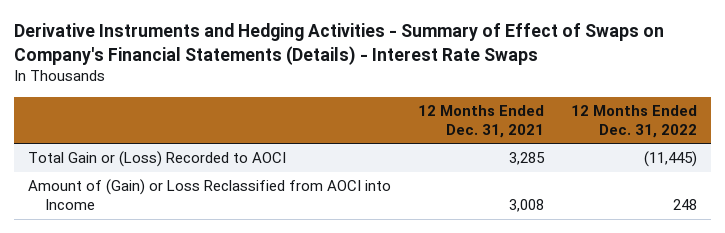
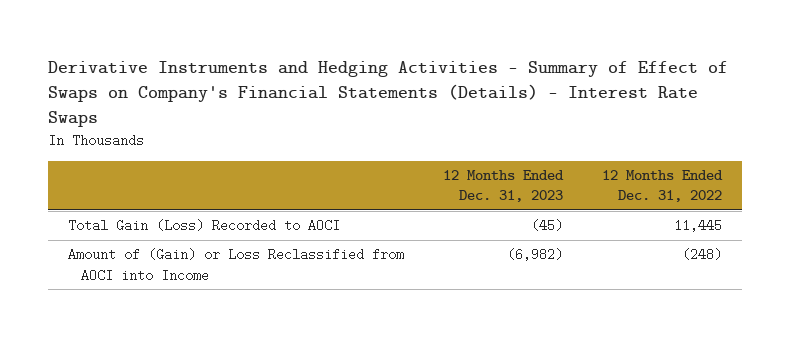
[417,104,544,139] 12 Months Ended Dec. 31, 2021 -> none
none -> [442,169,564,203] 12 Months Ended Dec. 31, 2023
[27,151,286,168] Total Gain or (Loss) Recorded to AOCI -> [67,219,340,233] Total Gain (Loss) Recorded to AOCI
[644,151,698,168] (11,445) -> [674,219,723,233] 11,445
[673,199,698,211] 248 -> [682,248,723,262] (248)

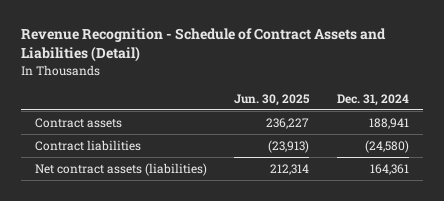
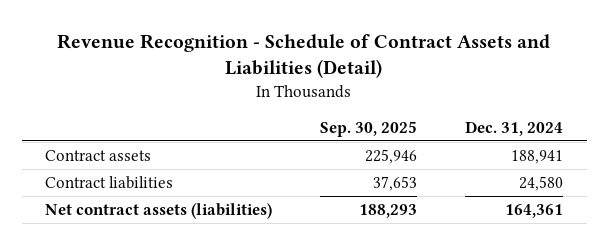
[234,93,311,106] Jun. 30, 2025 -> none
none -> [320,120,418,137] Sep. 30, 2025
[365,139,410,153] (24,580) -> [518,176,563,192] 24,580

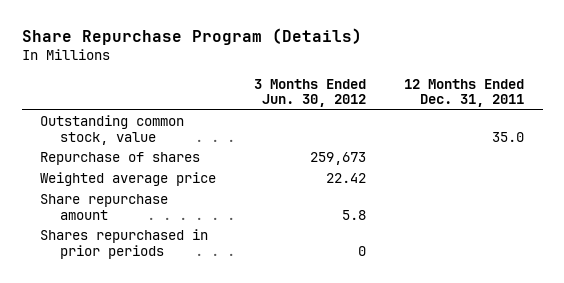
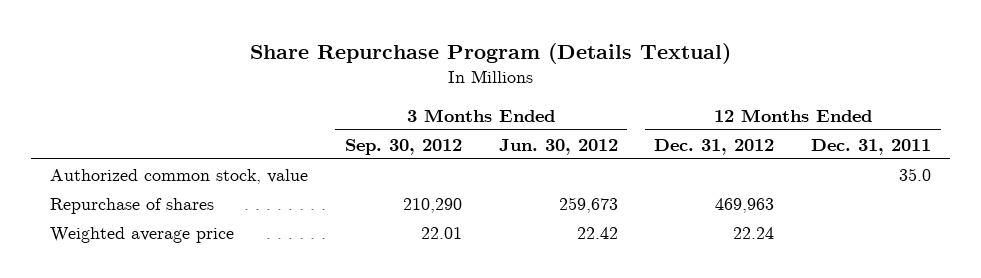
[21,28,362,46] Share Repurchase Program (Details) -> [249,43,731,65] Share Repurchase Program (Details Textual)
none -> [344,138,462,155] Sep. 30, 2012
none -> [654,138,775,155] Dec. 31, 2012
[40,115,185,145] Outstanding common stock, value -> [49,168,308,184] Authorized common stock, value
[40,194,169,220] Share repurchase amount -> none
[40,229,209,259] Shares repurchased in prior periods -> none

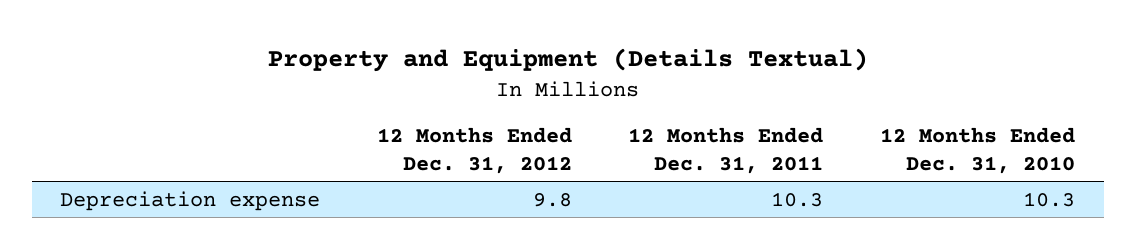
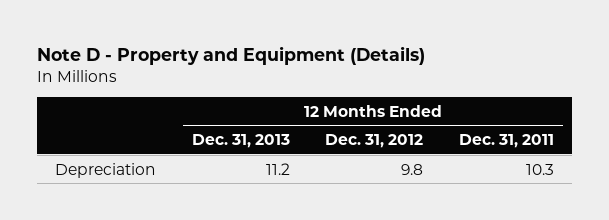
[267,48,868,73] Property and Equipment (Details Textual) -> [37,46,426,66] Note D - Property and Equipment (Details)
[880,126,1076,175] 12 Months Ended Dec. 31, 2010 -> none
none -> [191,134,290,149] Dec. 31, 2013
[60,190,321,211] Depreciation expense -> [55,162,157,178] Depreciation

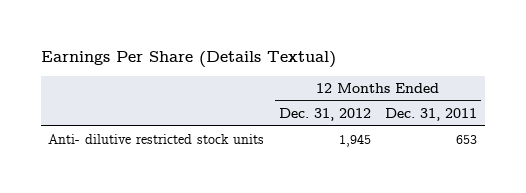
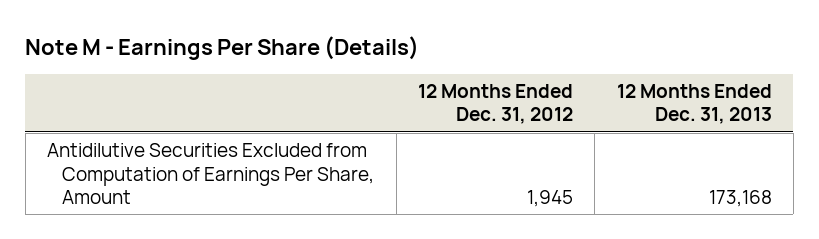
[41,51,337,69] Earnings Per Share (Details Textual) -> [25,35,420,60] Note M - Earnings Per Share (Details)
[385,107,478,121] Dec. 31, 2011 -> none
none -> [616,83,772,125] 12 Months Ended Dec. 31, 2013
[48,134,265,145] Anti- dilutive restricted stock units -> [46,143,375,204] Antidilutive Securities Excluded from Computation of Earnings Per Share, Amount

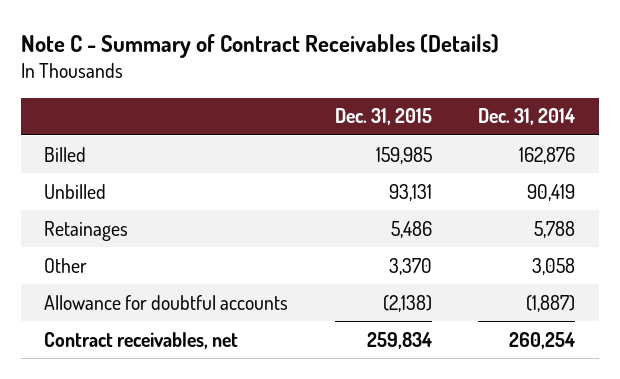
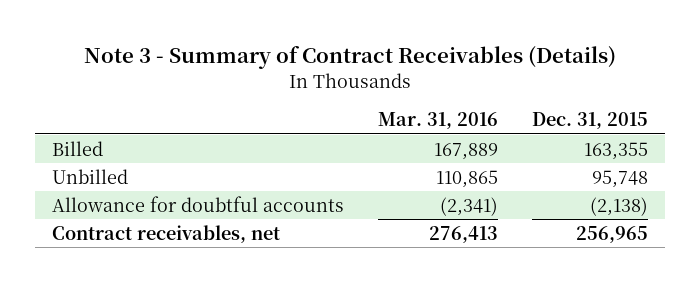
[20,33,499,58] Note C - Summary of Contract Receivables (Details) -> [84,46,617,70] Note 3 - Summary of Contract Receivables (Details)
[478,108,576,126] Dec. 31, 2014 -> none
none -> [378,112,499,130] Mar. 31, 2016
[44,220,129,241] Retainages -> none
[44,257,88,273] Other -> none
[375,146,432,164] 159,985 -> [584,141,649,160] 163,355
[388,183,432,201] 93,131 -> [592,169,649,188] 95,748
[366,331,432,349] 259,834 -> [576,225,649,243] 256,965

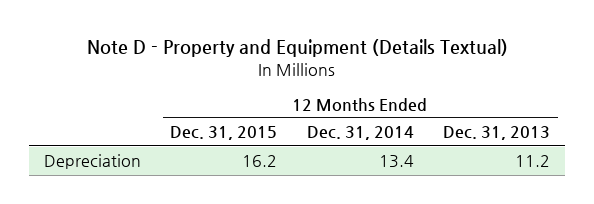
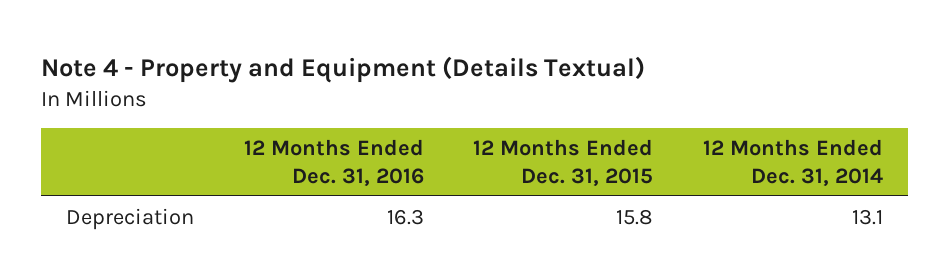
[87,39,509,58] Note D - Property and Equipment (Details Textual) -> [41,55,646,83] Note 4 - Property and Equipment (Details Textual)
[443,126,551,141] Dec. 31, 2013 -> none
none -> [243,138,424,186] 12 Months Ended Dec. 31, 2016
[242,155,278,168] 16.2 -> [616,209,654,226] 15.8
[378,155,414,169] 13.4 -> [851,209,883,226] 13.1

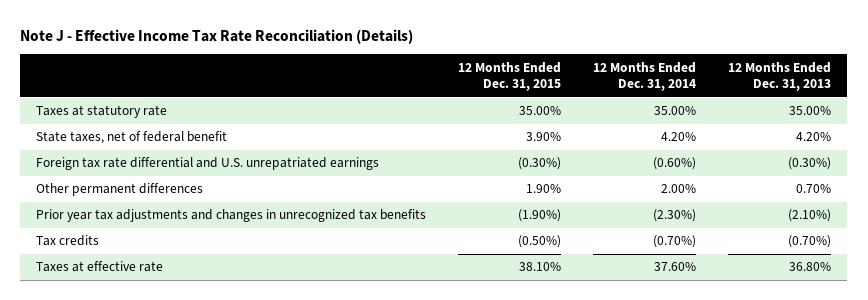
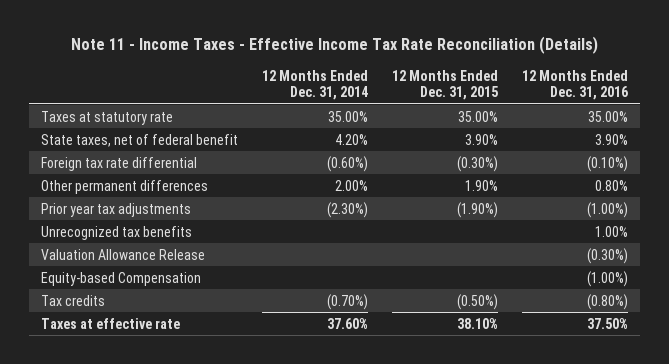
[20,28,414,44] Note J - Effective Income Tax Rate Reconciliation (Details) -> [70,36,598,55] Note 11 - Income Taxes - Effective Income Tax Rate Reconciliation (Details)
[728,61,832,92] 12 Months Ended Dec. 31, 2013 -> none
none -> [522,70,629,101] 12 Months Ended Dec. 31, 2016
[36,157,380,171] Foreign tax rate differential and U.S. unrepatriated earnings -> [40,156,197,171] Foreign tax rate differential
[36,209,427,223] Prior year tax adjustments and changes in unrecognized tax benefits -> [40,202,191,217] Prior year tax adjustments
none -> [40,225,192,240] Unrecognized tax benefits
none -> [40,248,205,260] Valuation Allowance Release
none -> [40,271,201,286] Equity-based Compensation

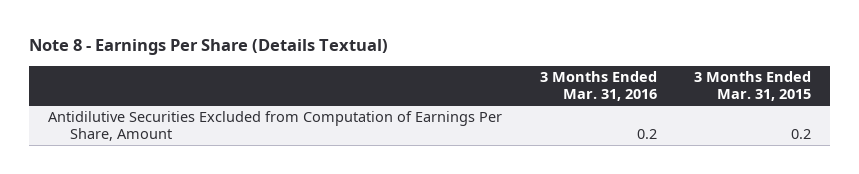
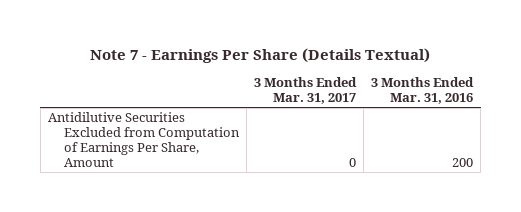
[29,39,389,56] Note 8 - Earnings Per Share (Details Textual) -> [90,48,431,64] Note 7 - Earnings Per Share (Details Textual)
[694,71,812,102] 3 Months Ended Mar. 31, 2015 -> none
none -> [253,77,357,105] 3 Months Ended Mar. 31, 2017
[636,129,657,140] 0.2 -> [451,158,473,168] 200

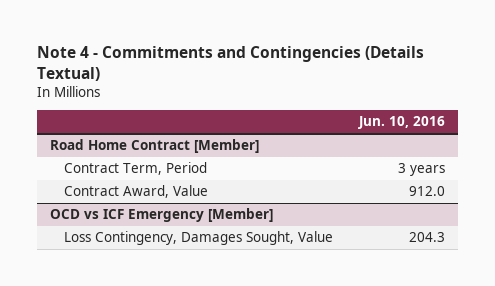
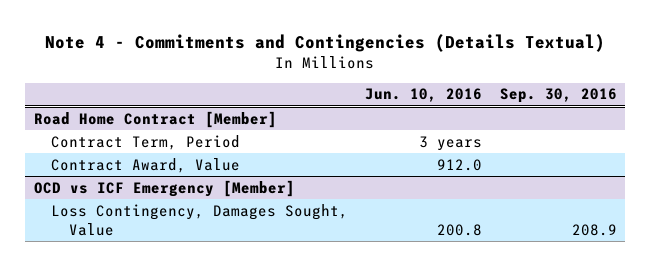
none -> [499,88,617,104] Sep. 30, 2016
[408,232,445,243] 204.3 -> [437,223,483,236] 200.8

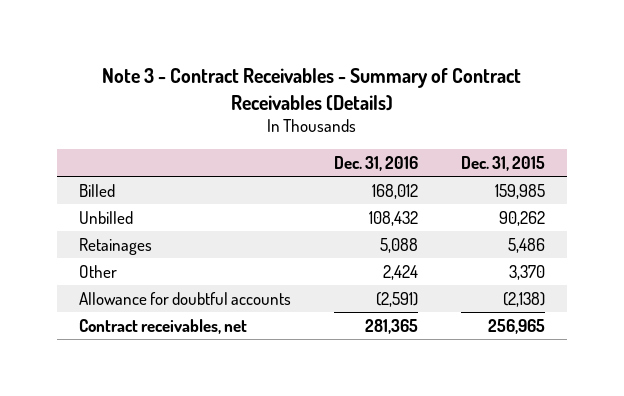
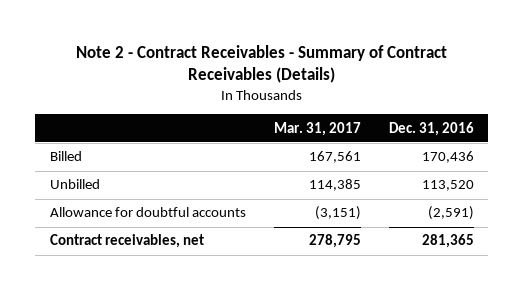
[102,68,522,111] Note 3 - Contract Receivables - Summary of Contract Receivables (Details) -> [75,44,447,84] Note 2 - Contract Receivables - Summary of Contract Receivables (Details)
[461,155,546,171] Dec. 31, 2015 -> none
none -> [273,121,361,136] Mar. 31, 2017
[78,237,152,255] Retainages -> none
[78,264,117,278] Other -> none
[372,183,419,199] 168,012 -> [422,151,475,164] 170,436
[369,210,419,226] 108,432 -> [422,180,475,192] 113,520

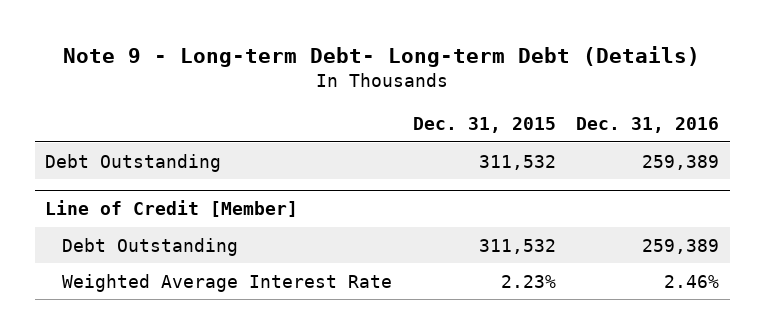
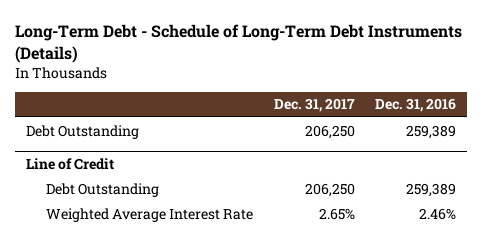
[63,45,701,67] Note 9 - Long-term Debt- Long-term Debt (Details) -> [15,24,463,63] Long-Term Debt - Schedule of Long-Term Debt Instruments (Details)
[412,117,556,134] Dec. 31, 2015 -> none
none -> [273,98,355,113] Dec. 31, 2017
[45,200,299,218] Line of Credit [Member] -> [25,157,114,170] Line of Credit

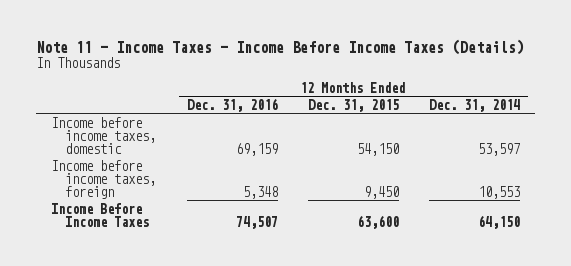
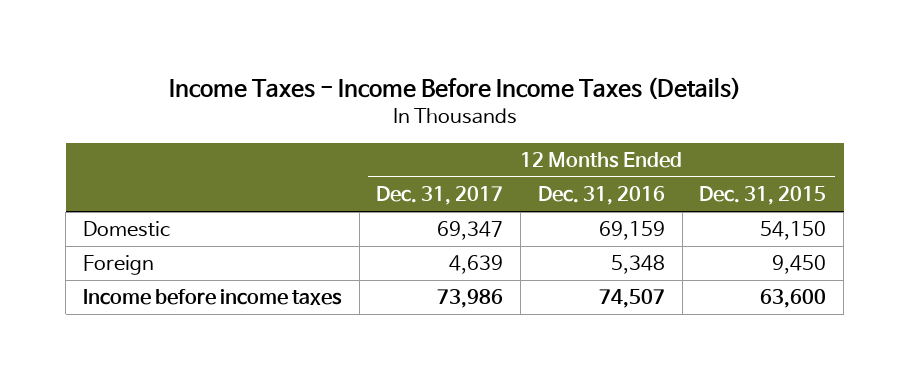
[36,39,525,56] Note 11 - Income Taxes - Income Before Income Taxes (Details) -> [168,77,741,101] Income Taxes - Income Before Income Taxes (Details)
[429,98,521,112] Dec. 31, 2014 -> none
none -> [376,186,504,206] Dec. 31, 2017
[51,116,157,154] Income before income taxes, domestic -> [82,221,170,238] Domestic
[51,159,157,199] Income before income taxes, foreign -> [82,255,154,276] Foreign
[51,202,150,227] Income Before Income Taxes -> [82,289,342,306] Income before income taxes

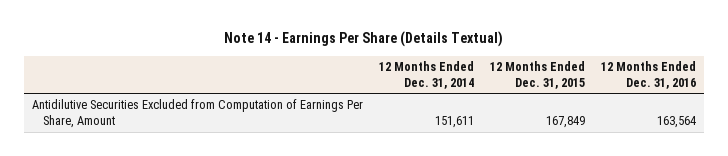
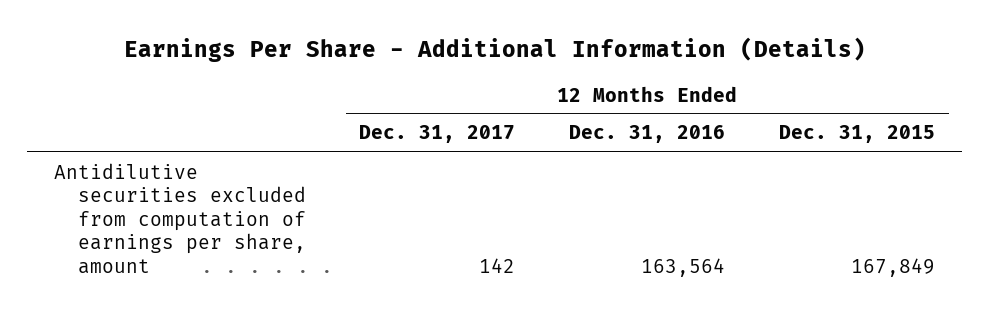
[224,31,504,48] Note 14 - Earnings Per Share (Details Textual) -> [123,36,866,62] Earnings Per Share - Additional Information (Details)
[379,61,475,89] 12 Months Ended Dec. 31, 2014 -> none
none -> [359,125,516,144] Dec. 31, 2017
[32,99,364,129] Antidilutive Securities Excluded from Computation of Earnings Per Share, Amount -> [54,162,306,274] Antidilutive securities excluded from computation of earnings per share, amount

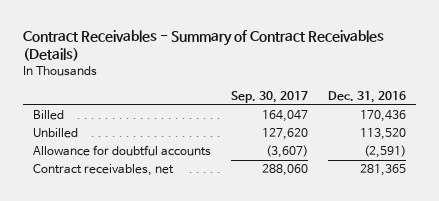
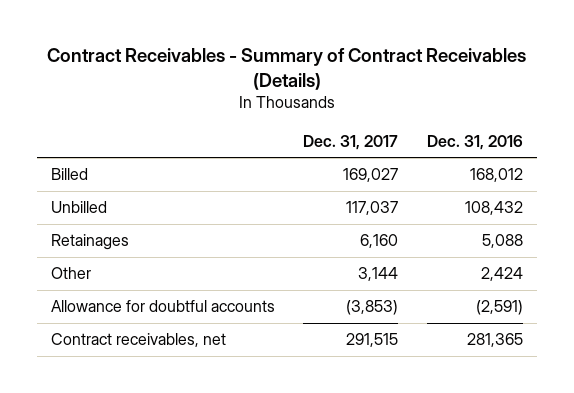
[231,90,309,103] Sep. 30, 2017 -> none
none -> [303,134,399,150] Dec. 31, 2017
[360,110,407,123] 170,436 -> [469,168,523,183] 168,012
[360,128,407,141] 113,520 -> [464,201,523,216] 108,432
none -> [50,234,129,251] Retainages
none -> [50,267,91,280] Other

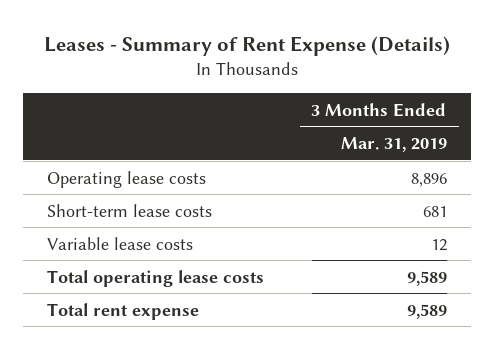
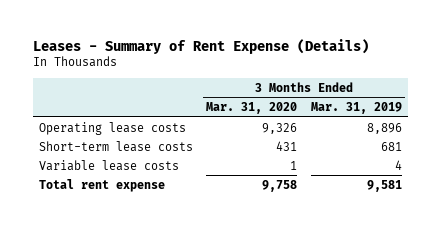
none -> [206,102,298,115] Mar. 31, 2020
[46,269,264,287] Total operating lease costs -> none
[430,238,447,251] 12 -> [394,159,402,170] 4
[406,303,447,319] 9,589 -> [366,179,402,192] 9,581

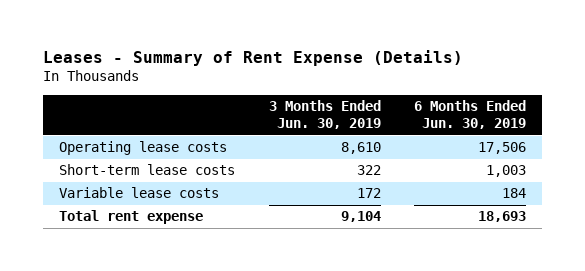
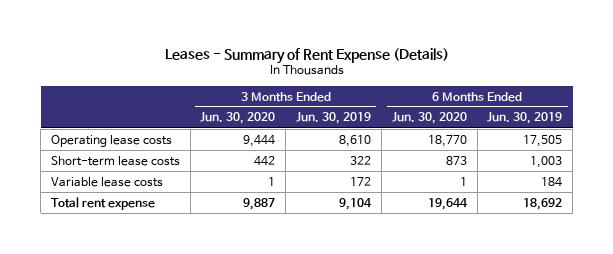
none -> [200,112,276,125] Jun. 30, 2020
none -> [391,112,467,125] Jun. 30, 2020
[477,142,526,155] 17,506 -> [523,134,563,147] 17,505
[477,211,526,223] 18,693 -> [523,197,563,210] 18,692

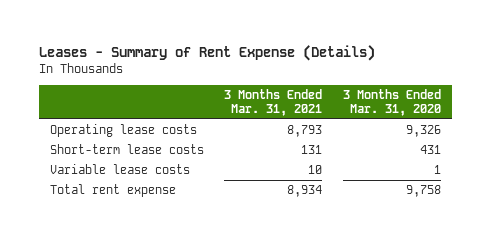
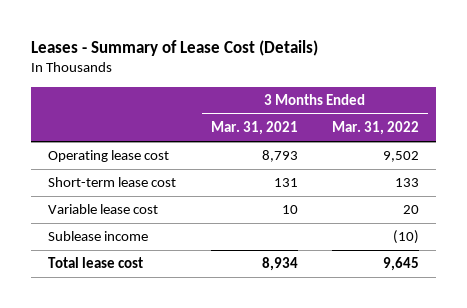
[39,45,376,62] Leases - Summary of Rent Expense (Details) -> [30,40,318,57] Leases - Summary of Lease Cost (Details)
[343,88,442,116] 3 Months Ended Mar. 31, 2020 -> none
none -> [332,121,420,136] Mar. 31, 2022
[49,124,197,138] Operating lease costs -> [47,150,169,163] Operating lease cost
[49,144,204,155] Short-term lease costs -> [47,177,176,188] Short-term lease cost
[49,164,190,175] Variable lease costs -> [47,204,158,215] Variable lease cost
none -> [47,231,148,242] Sublease income
[49,184,176,198] Total rent expense -> [47,257,143,269] Total lease cost

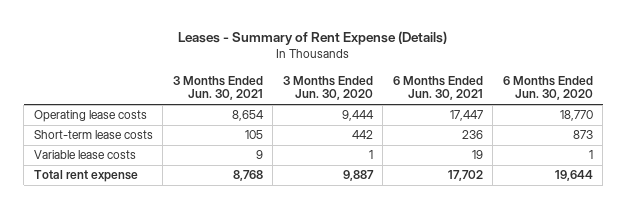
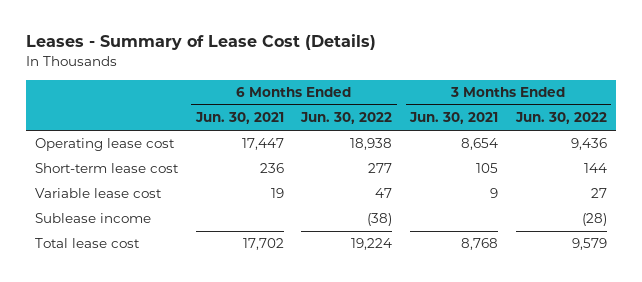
[178,31,448,46] Leases - Summary of Rent Expense (Details) -> [26,34,377,51] Leases - Summary of Lease Cost (Details)
[282,75,373,101] 3 Months Ended Jun. 30, 2020 -> none
[502,75,593,101] 6 Months Ended Jun. 30, 2020 -> none
none -> [300,112,393,125] Jun. 30, 2022
none -> [514,112,607,125] Jun. 30, 2022
[33,110,147,123] Operating lease costs -> [34,138,175,152] Operating lease cost
[33,130,153,140] Short-term lease costs -> [34,163,179,174] Short-term lease cost
[33,150,136,160] Variable lease costs -> [34,188,162,199] Variable lease cost
none -> [34,213,151,224] Sublease income
[33,170,138,183] Total rent expense -> [34,238,140,249] Total lease cost

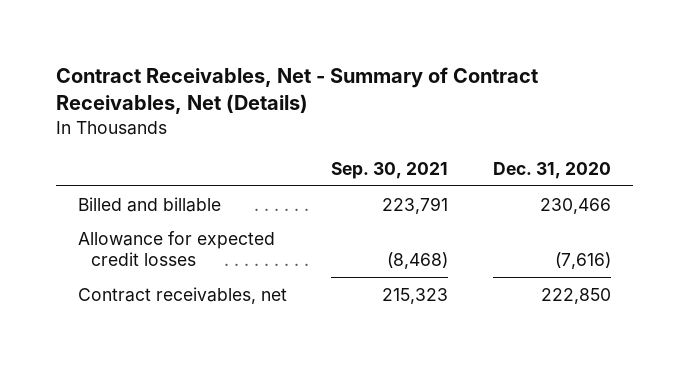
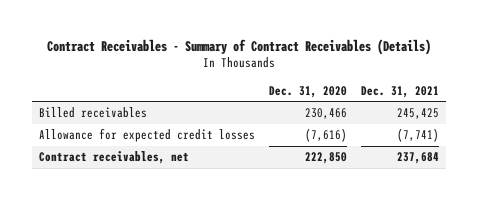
[55,67,538,115] Contract Receivables, Net - Summary of Contract Receivables, Net (Details) -> [46,38,431,55] Contract Receivables - Summary of Contract Receivables (Details)
[331,162,449,180] Sep. 30, 2021 -> none
none -> [360,85,439,98] Dec. 31, 2021
[78,196,222,212] Billed and billable -> [38,107,147,119] Billed receivables

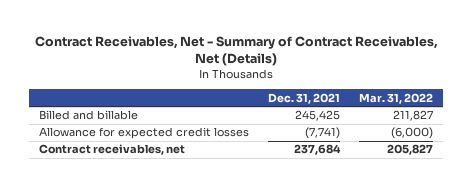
[46,38,431,55] Contract Receivables - Summary of Contract Receivables (Details) -> [35,36,439,67] Contract Receivables, Net - Summary of Contract Receivables, Net (Details)
[268,85,347,98] Dec. 31, 2020 -> none
none -> [359,92,434,104] Mar. 31, 2022
[38,107,147,119] Billed receivables -> [38,110,138,121] Billed and billable

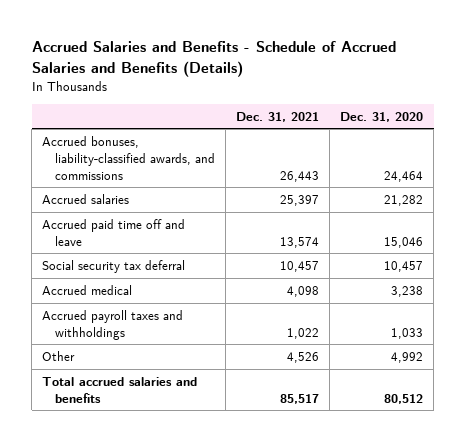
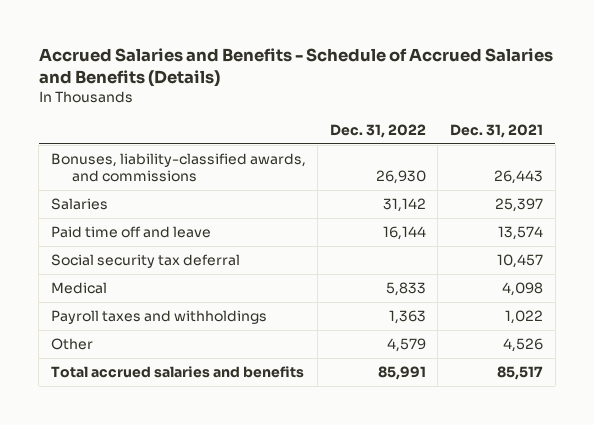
[340,111,424,122] Dec. 31, 2020 -> none
none -> [329,123,426,138] Dec. 31, 2022
[42,135,216,180] Accrued bonuses, liability-classified awards, and commissions -> [50,153,306,182] Bonuses, liability-classified awards, and commissions
[42,193,130,204] Accrued salaries -> [50,198,108,211] Salaries
[42,218,186,246] Accrued paid time off and leave -> [50,226,211,239] Paid time off and leave
[42,284,133,295] Accrued medical -> [50,282,107,295] Medical
[42,309,184,340] Accrued payroll taxes and withholdings -> [50,310,267,325] Payroll taxes and withholdings

